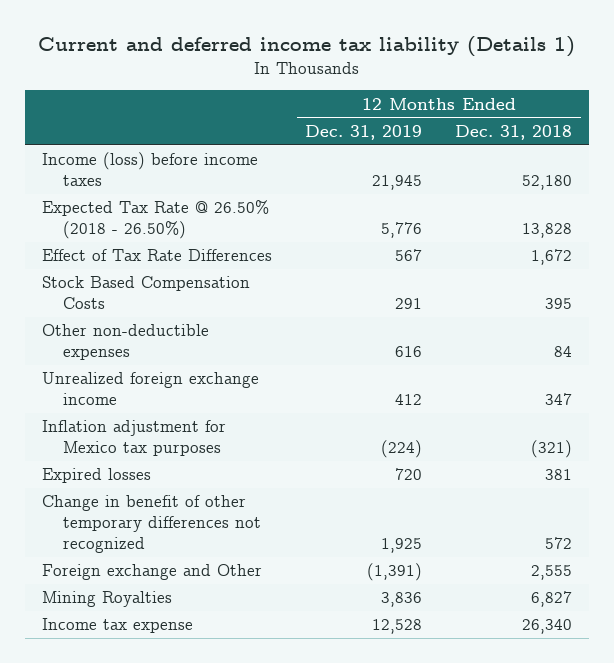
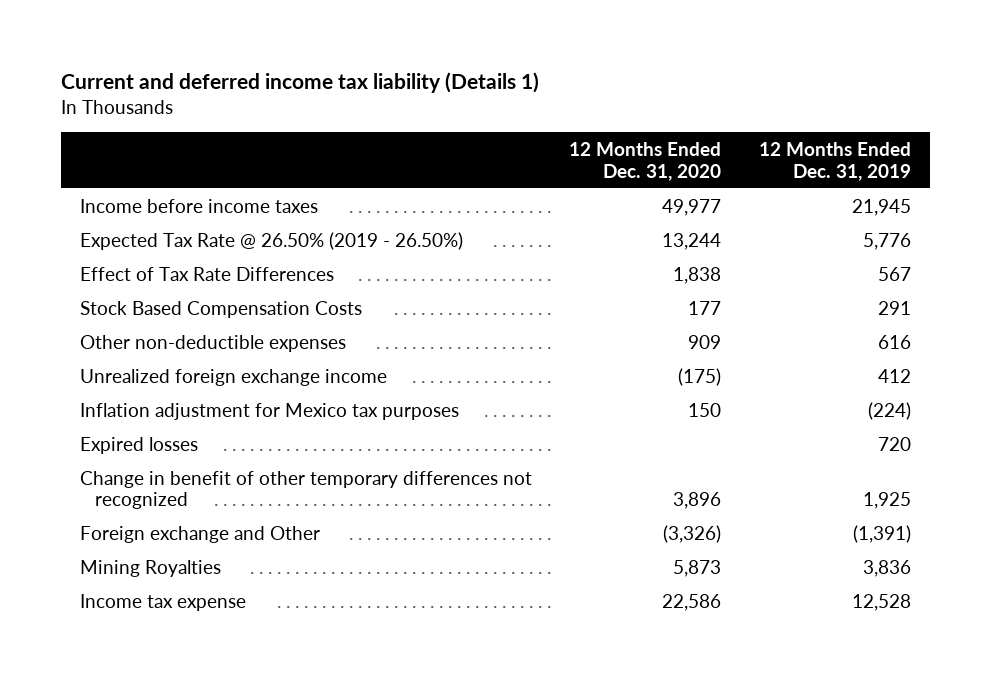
[455,124,573,140] Dec. 31, 2018 -> none
none -> [569,141,722,181] 12 Months Ended Dec. 31, 2020
[41,152,258,187] Income (loss) before income taxes -> [79,198,318,213] Income before income taxes
[41,200,269,240] Expected Tax Rate @ 26.50% (2018 - 26.50%) -> [79,231,463,250] Expected Tax Rate @ 26.50% (2019 - 26.50%)

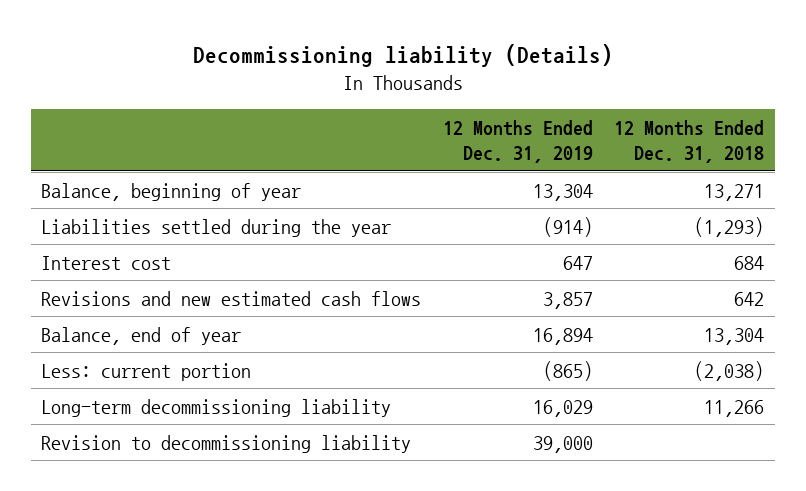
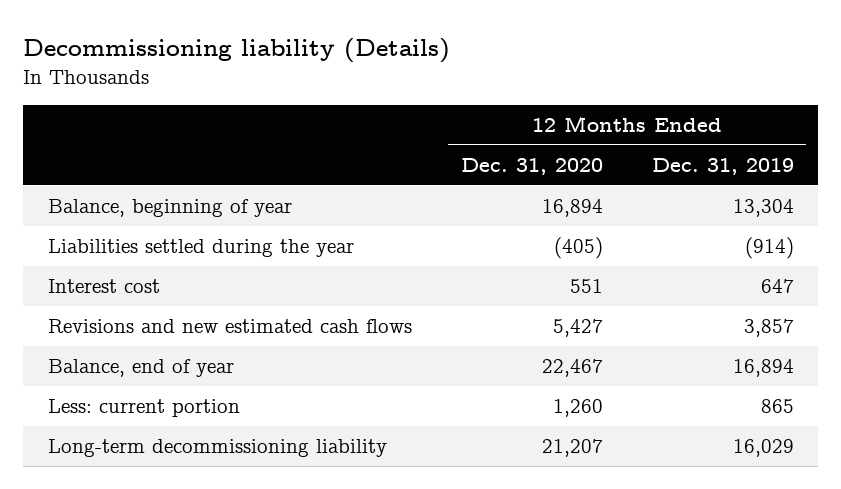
[614,120,765,164] 12 Months Ended Dec. 31, 2018 -> none
none -> [460,158,603,176] Dec. 31, 2020
[542,360,593,381] (865) -> [760,399,794,414] 865
[41,434,412,453] Revision to decommissioning liability -> none

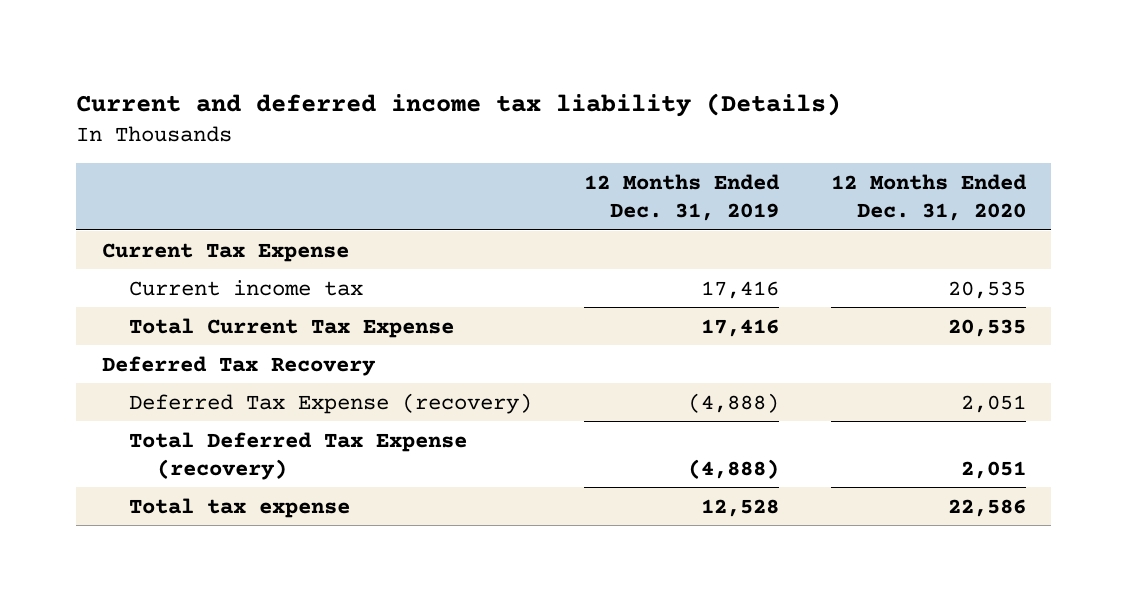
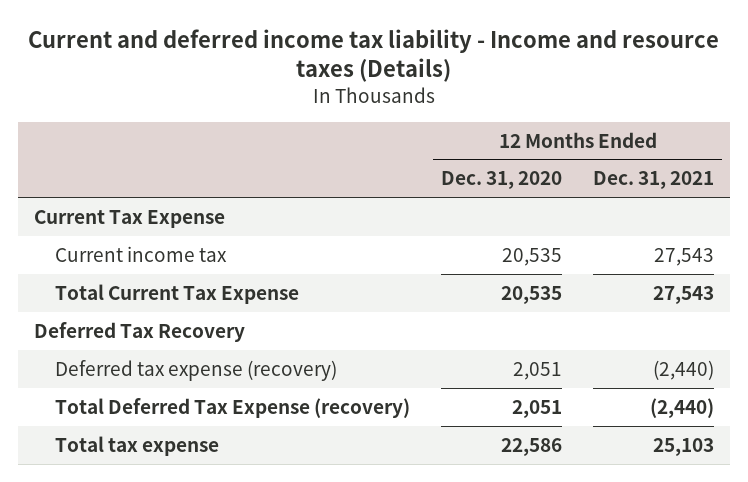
[75,92,841,117] Current and deferred income tax liability (Details) -> [28,28,720,83] Current and deferred income tax liability - Income and resource taxes (Details)
[583,173,780,222] 12 Months Ended Dec. 31, 2019 -> none
none -> [593,171,715,190] Dec. 31, 2021
[129,392,533,414] Deferred Tax Expense (recovery) -> [54,359,337,381] Deferred tax expense (recovery)

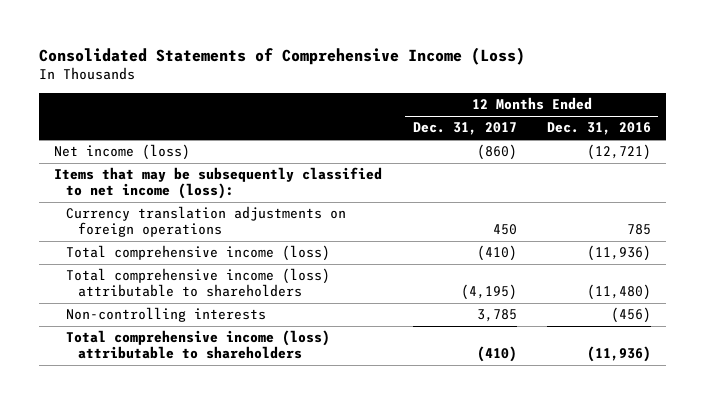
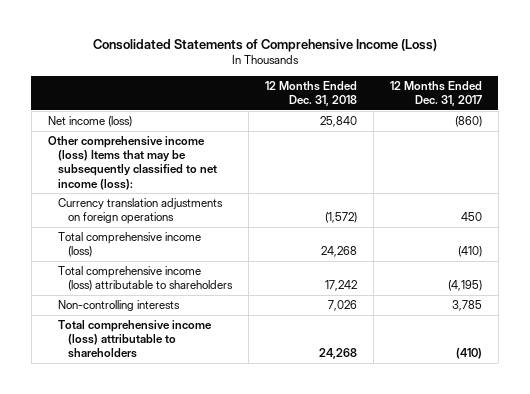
[546,122,651,136] Dec. 31, 2016 -> none
none -> [265,80,358,106] 12 Months Ended Dec. 31, 2018
[54,167,383,200] Items that may be subsequently classified to net income (loss): -> [47,135,218,190] Other comprehensive income (loss) Items that may be subsequently classified to net income (loss):

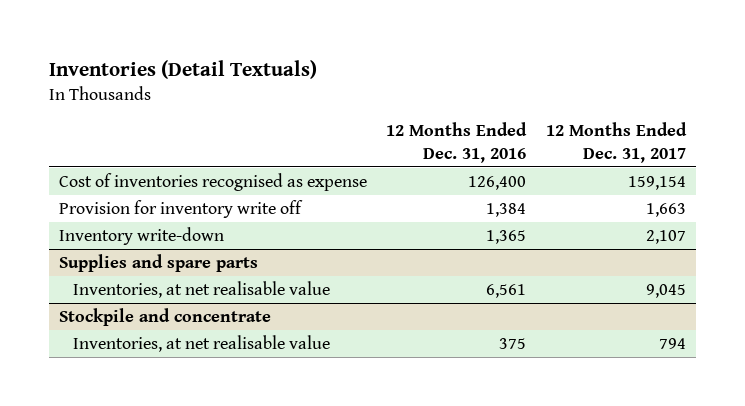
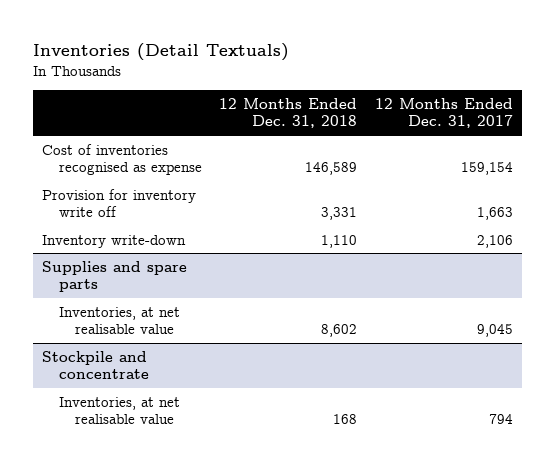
[386,122,528,163] 12 Months Ended Dec. 31, 2016 -> none
none -> [219,97,358,129] 12 Months Ended Dec. 31, 2018
[646,229,687,244] 2,107 -> [476,234,513,248] 2,106

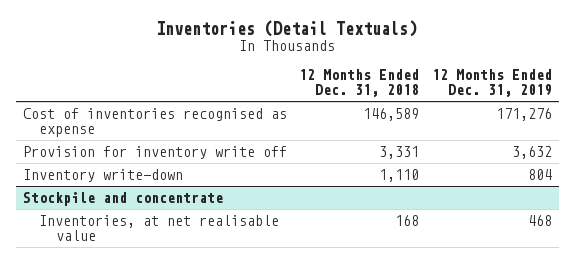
[374,97,513,129] 12 Months Ended Dec. 31, 2017 -> none
none -> [432,69,553,98] 12 Months Ended Dec. 31, 2019
[42,260,188,293] Supplies and spare parts -> none
[58,306,180,335] Inventories, at net realisable value -> none

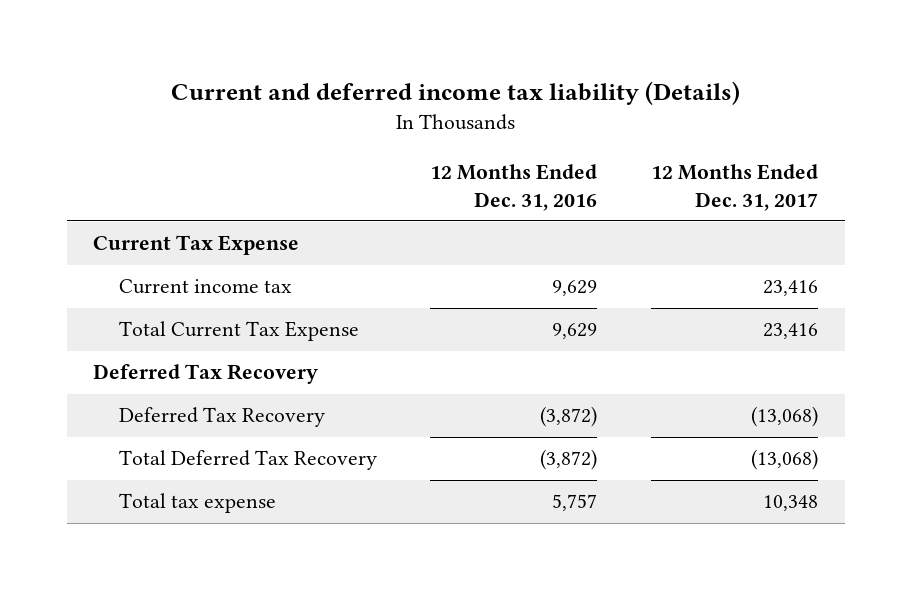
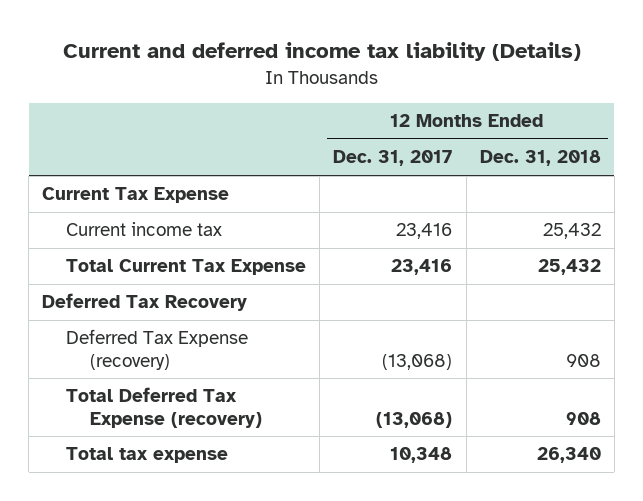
[430,164,598,211] 12 Months Ended Dec. 31, 2016 -> none
none -> [479,150,601,167] Dec. 31, 2018
[118,407,325,428] Deferred Tax Recovery -> [66,329,249,370] Deferred Tax Expense (recovery)
[118,450,377,471] Total Deferred Tax Recovery -> [66,387,262,428] Total Deferred Tax Expense (recovery)

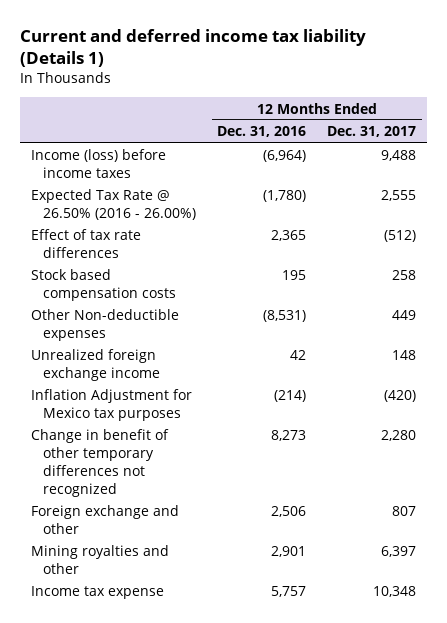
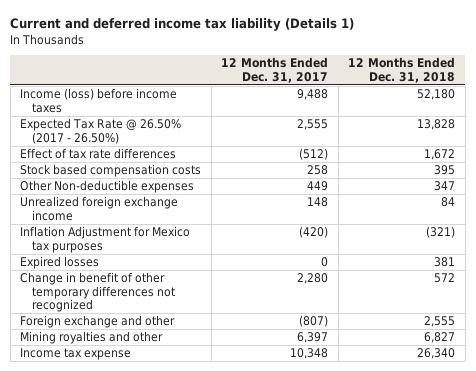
[217,126,307,138] Dec. 31, 2016 -> none
none -> [348,57,456,83] 12 Months Ended Dec. 31, 2018
[30,189,196,221] Expected Tax Rate @ 26.50% (2016 - 26.00%) -> [20,118,182,144] Expected Tax Rate @ 26.50% (2017 - 26.50%)
none -> [20,256,100,270] Expired losses
[392,506,417,517] 807 -> [299,315,329,328] (807)

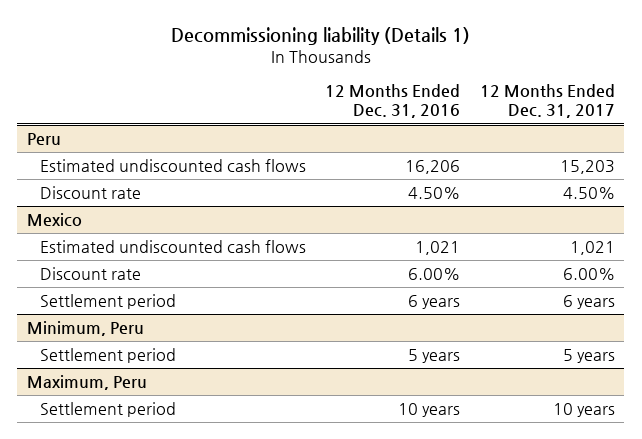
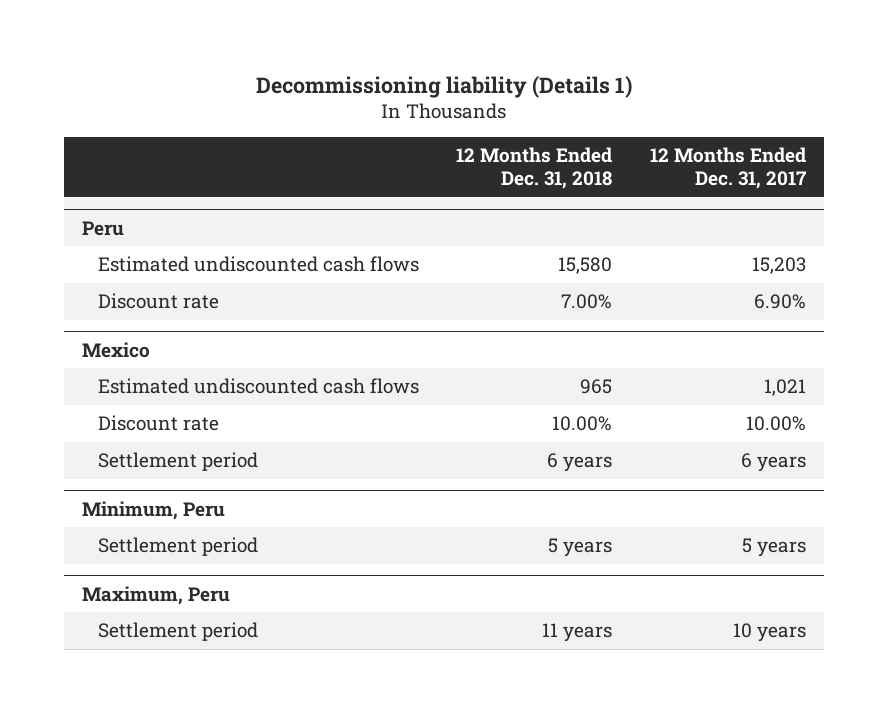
[325,84,461,119] 12 Months Ended Dec. 31, 2016 -> none
none -> [456,147,613,190] 12 Months Ended Dec. 31, 2018
[562,187,615,200] 4.50% -> [753,294,806,310] 6.90%
[562,268,615,281] 6.00% -> [745,416,806,432] 10.00%

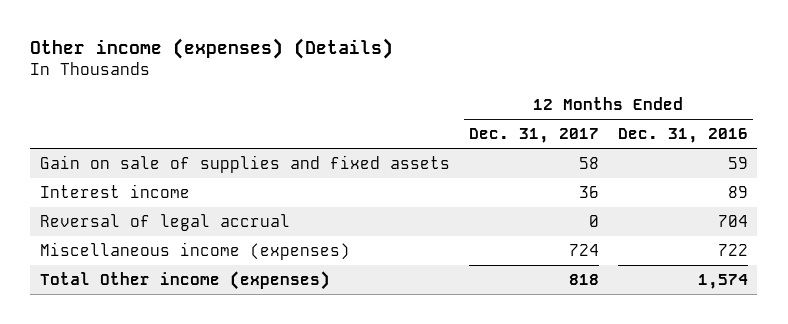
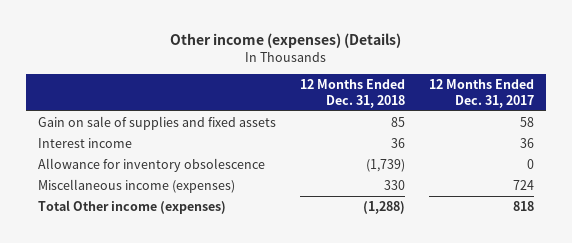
[617,128,748,144] Dec. 31, 2016 -> none
none -> [299,78,405,108] 12 Months Ended Dec. 31, 2018
[39,213,290,231] Reversal of legal accrual -> none
none -> [37,157,265,172] Allowance for inventory obsolescence

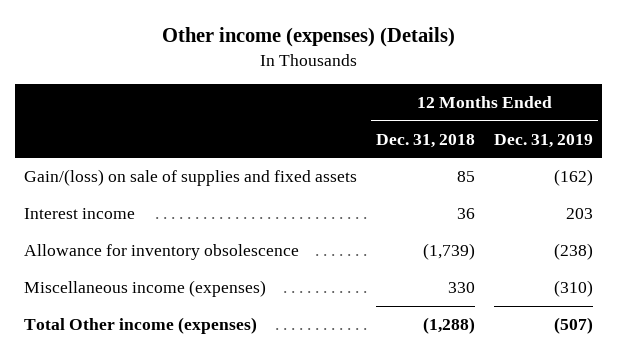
[428,78,534,108] 12 Months Ended Dec. 31, 2017 -> none
none -> [493,133,593,148] Dec. 31, 2019
[37,115,276,130] Gain on sale of supplies and fixed assets -> [24,169,358,187] Gain/(loss) on sale of supplies and fixed assets

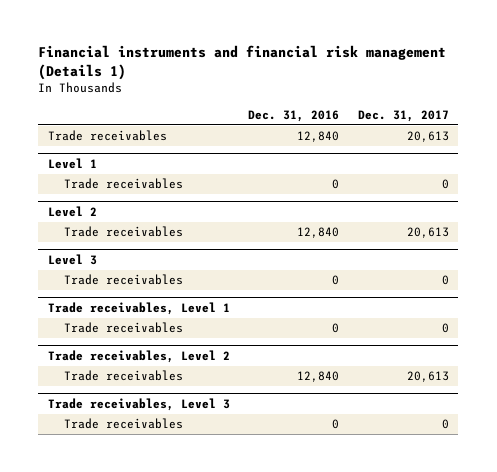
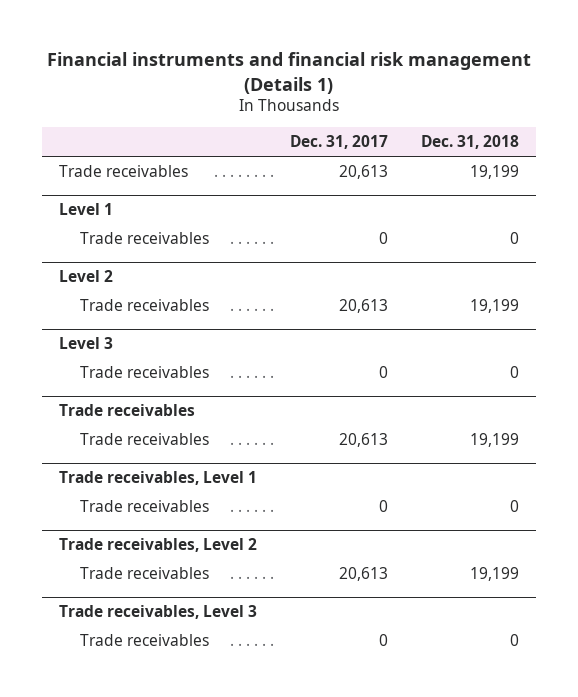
[248,109,340,122] Dec. 31, 2016 -> none
none -> [421,135,520,150] Dec. 31, 2018
none -> [59,404,196,417] Trade receivables
none -> [80,433,210,446] Trade receivables

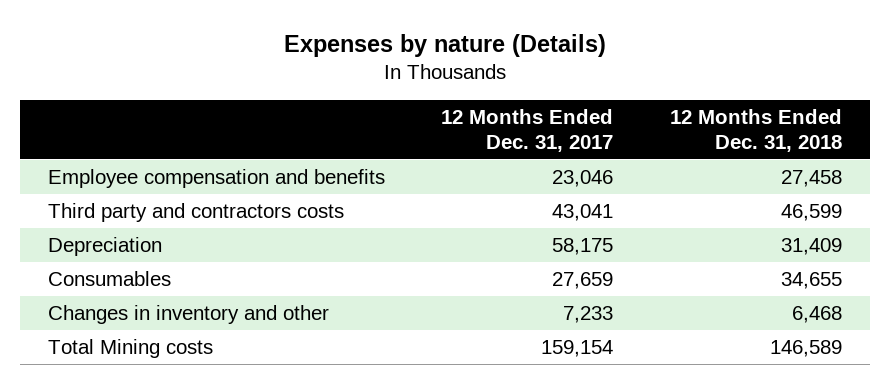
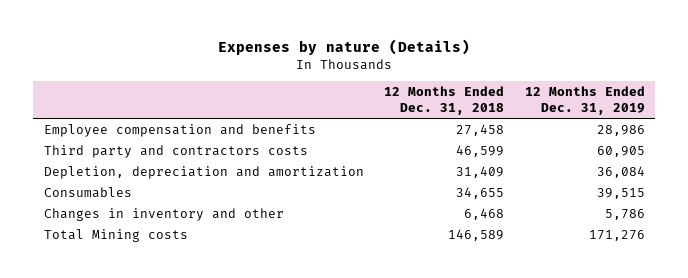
[441,108,614,152] 12 Months Ended Dec. 31, 2017 -> none
none -> [524,86,645,116] 12 Months Ended Dec. 31, 2019
[48,236,163,256] Depreciation -> [43,165,364,179] Depletion, depreciation and amortization

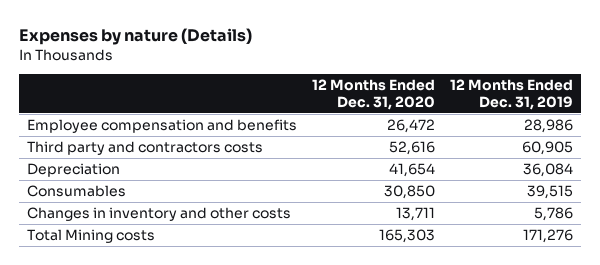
[384,86,505,116] 12 Months Ended Dec. 31, 2018 -> none
none -> [311,79,435,110] 12 Months Ended Dec. 31, 2020
[43,165,364,179] Depletion, depreciation and amortization -> [26,163,120,178] Depreciation
[43,207,284,221] Changes in inventory and other -> [26,207,291,222] Changes in inventory and other costs

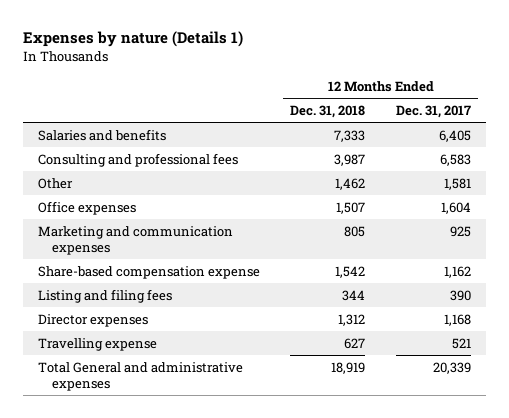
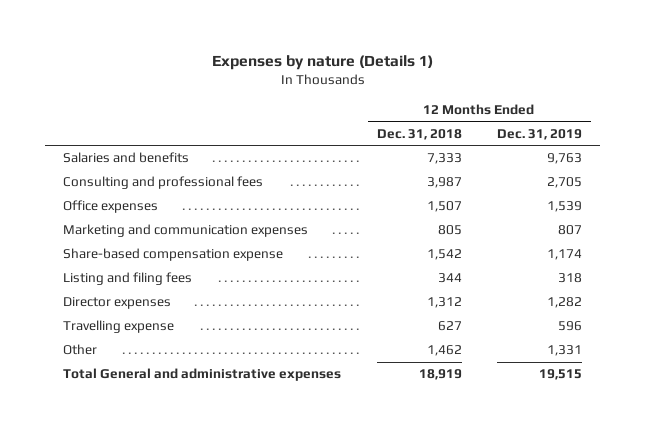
[395,105,471,119] Dec. 31, 2017 -> none
none -> [497,128,583,140] Dec. 31, 2019
[38,177,74,189] Other -> [63,344,98,356] Other

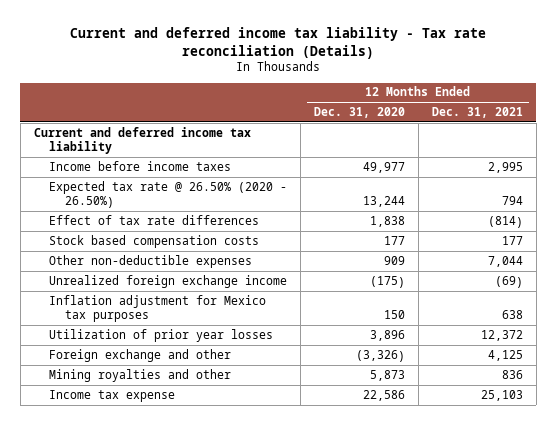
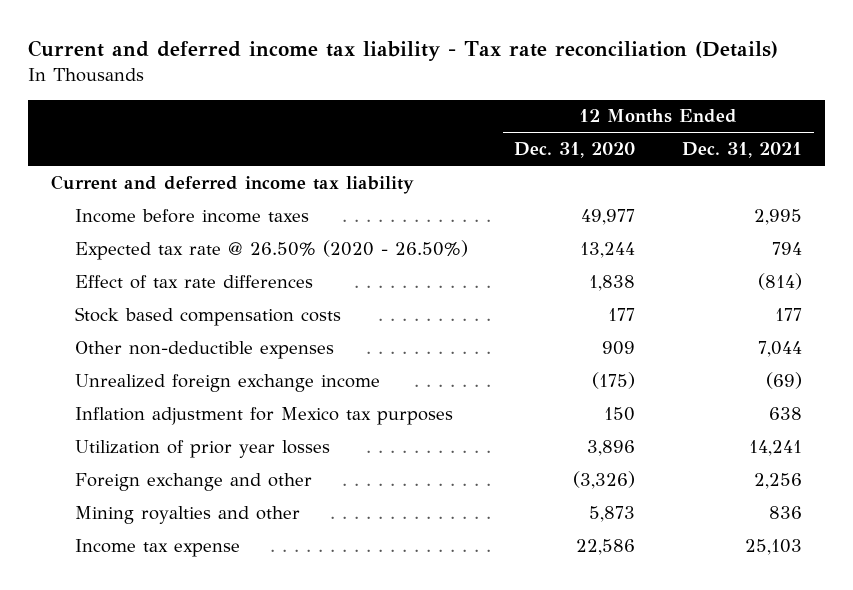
[480,329,523,341] 12,372 -> [749,439,803,456] 14,241
[487,349,523,361] 4,125 -> [754,472,803,489] 2,256

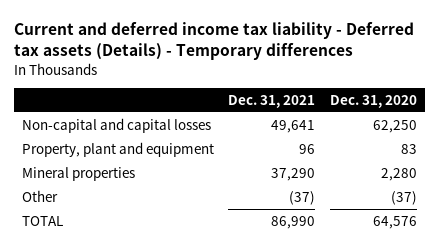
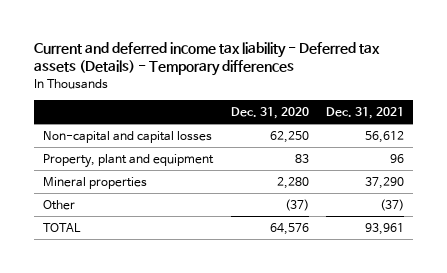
[271,119,316,133] 49,641 -> [365,131,405,144] 56,612
[271,215,316,229] 86,990 -> [365,223,405,236] 93,961

